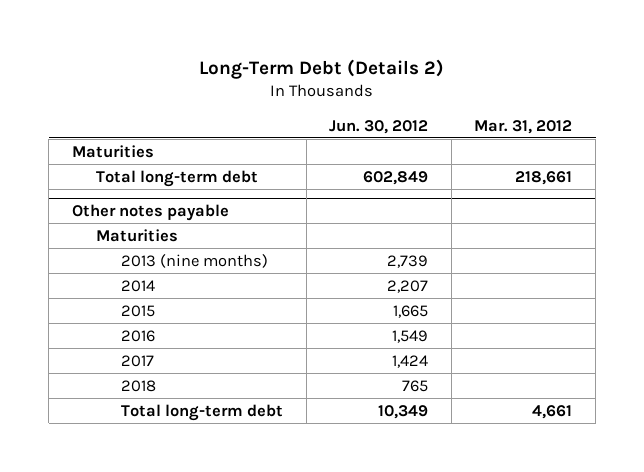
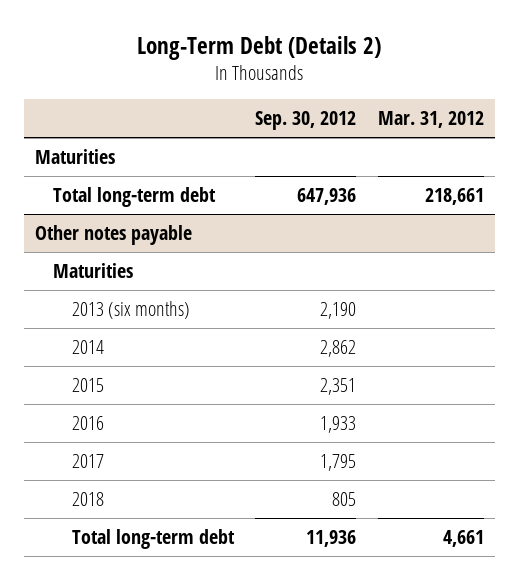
[329,119,429,134] Jun. 30, 2012 -> none
none -> [255,111,357,131] Sep. 30, 2012
[121,253,269,268] 2013 (nine months) -> [71,300,190,319] 2013 (six months)

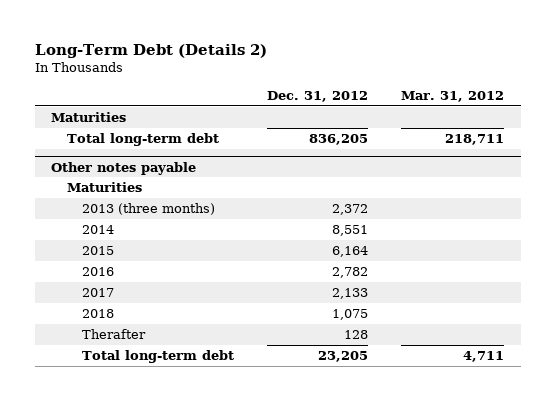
[255,111,357,131] Sep. 30, 2012 -> none
none -> [267,90,369,102] Dec. 31, 2012
[425,187,485,205] 218,661 -> [445,134,505,146] 218,711
[71,300,190,319] 2013 (six months) -> [82,203,216,216] 2013 (three months)
none -> [82,329,147,340] Therafter
[443,529,485,547] 4,661 -> [463,351,505,363] 4,711

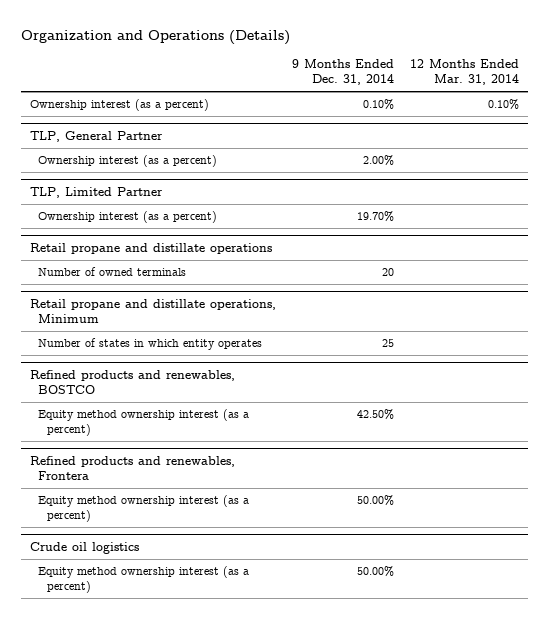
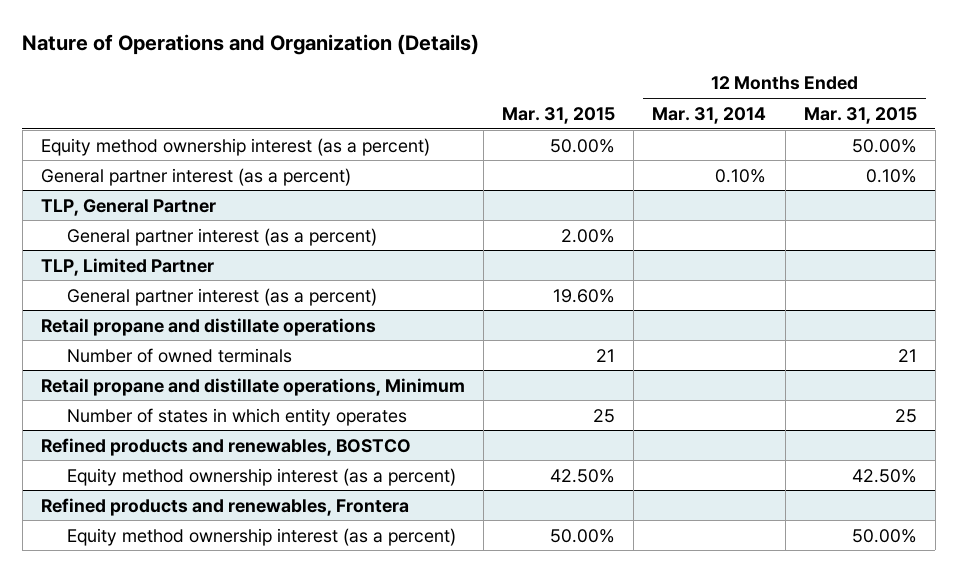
[21,30,291,46] Organization and Operations (Details) -> [22,33,480,55] Nature of Operations and Organization (Details)
[291,59,394,86] 9 Months Ended Dec. 31, 2014 -> none
none -> [502,106,616,124] Mar. 31, 2015
none -> [803,106,917,124] Mar. 31, 2015
none -> [40,137,430,156] Equity method ownership interest (as a percent)
[29,99,209,112] Ownership interest (as a percent) -> [40,167,351,186] General partner interest (as a percent)
[38,155,218,168] Ownership interest (as a percent) -> [67,227,378,246] General partner interest (as a percent)
[38,211,218,224] Ownership interest (as a percent) -> [67,287,378,306] General partner interest (as a percent)
[29,541,139,554] Crude oil logistics -> none
[38,566,250,594] Equity method ownership interest (as a percent) -> none

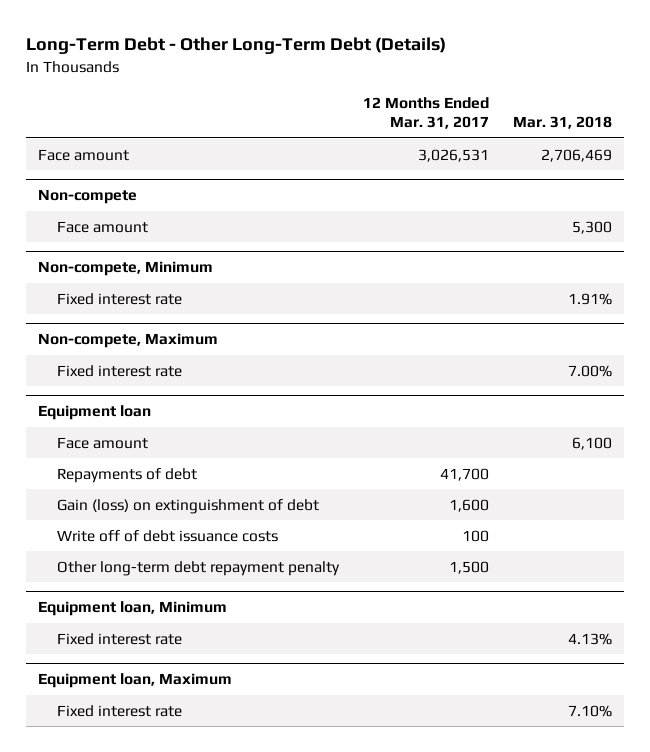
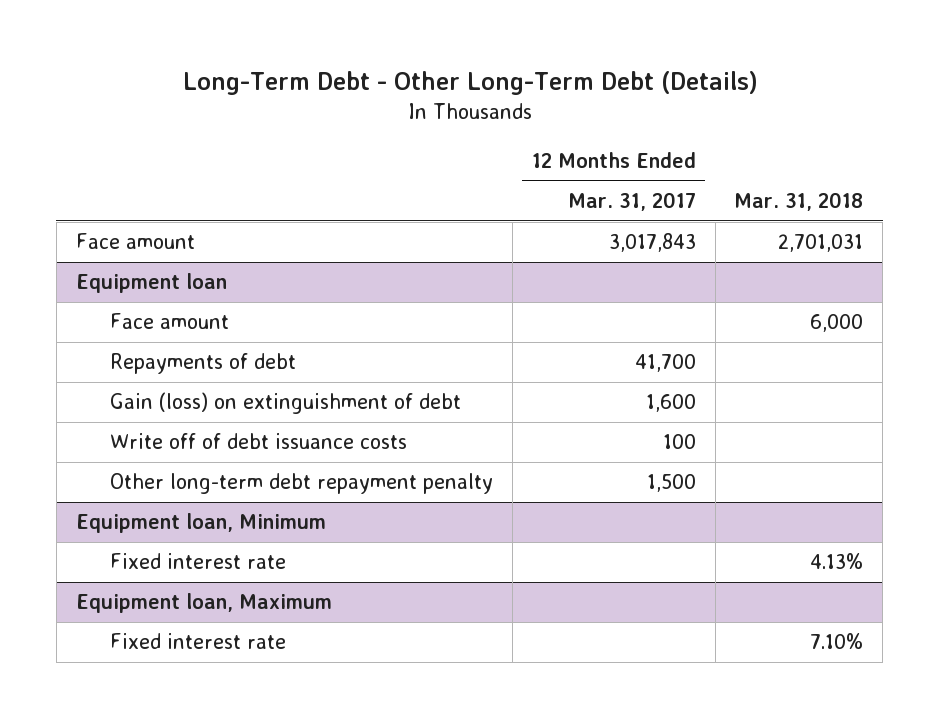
[37,189,137,205] Non-compete -> none
[56,220,148,233] Face amount -> none
[37,261,213,277] Non-compete, Minimum -> none
[56,292,182,305] Fixed interest rate -> none
[37,333,218,349] Non-compete, Maximum -> none
[56,364,182,377] Fixed interest rate -> none
[417,148,489,162] 3,026,531 -> [608,233,696,253] 3,017,843
[540,148,612,162] 2,706,469 -> [778,234,864,253] 2,701,031
[571,436,612,450] 6,100 -> [810,314,864,333] 6,000

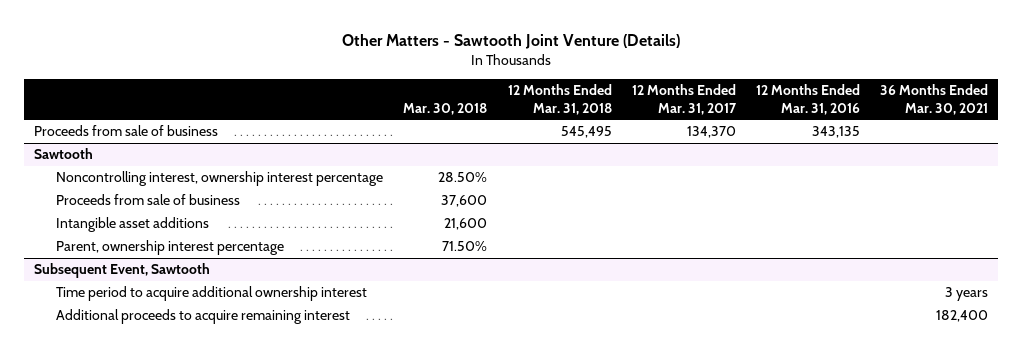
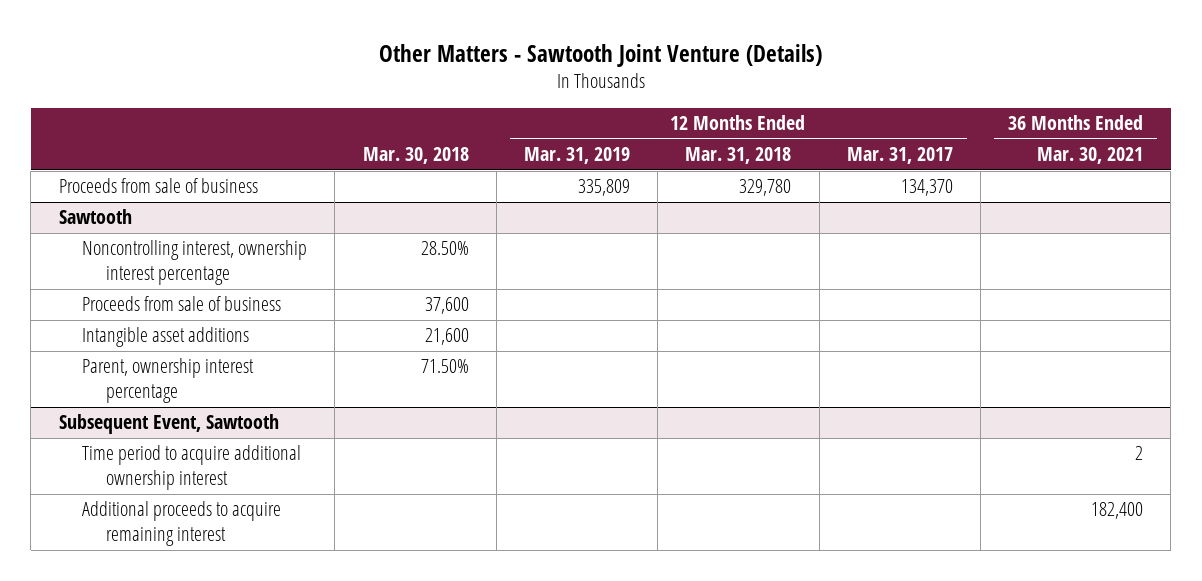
[755,84,860,115] 12 Months Ended Mar. 31, 2016 -> none
none -> [524,147,631,165] Mar. 31, 2019
[560,126,612,139] 545,495 -> [739,179,792,197] 329,780
[944,287,988,302] 3 years -> [1135,446,1144,461] 2

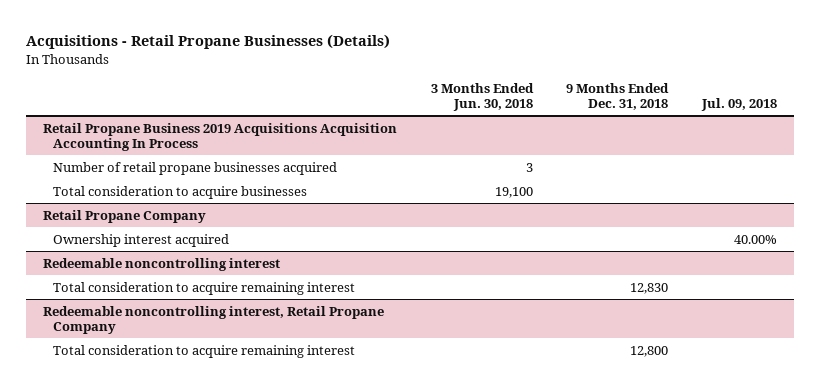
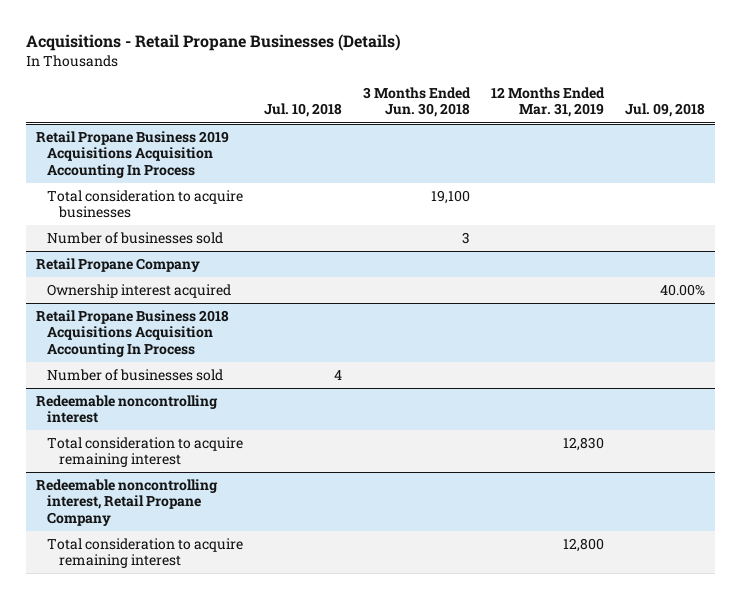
[566,83,670,110] 9 Months Ended Dec. 31, 2018 -> none
none -> [264,103,343,118] Jul. 10, 2018
none -> [490,87,605,118] 12 Months Ended Mar. 31, 2019
[53,161,338,175] Number of retail propane businesses acquired -> none
none -> [47,232,224,245] Number of businesses sold
none -> [36,310,230,357] Retail Propane Business 2018 Acquisitions Acquisition Accounting In Process
none -> [47,369,224,382] Number of businesses sold

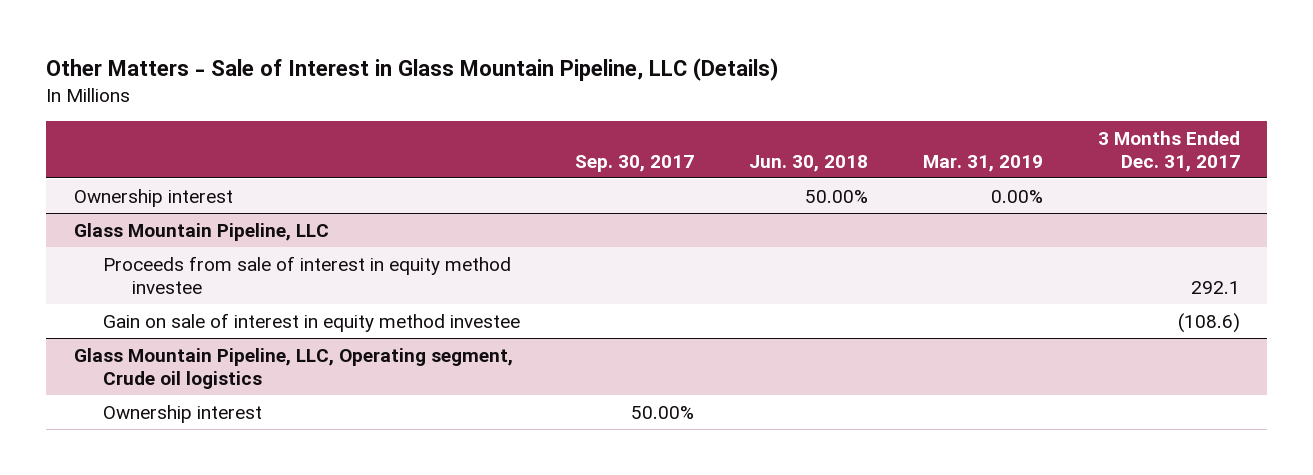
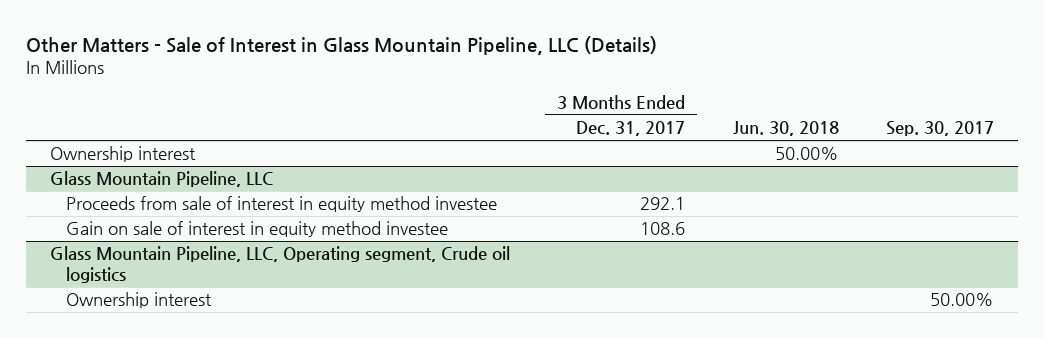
[922,154,1043,172] Mar. 31, 2019 -> none
[1177,312,1240,333] (108.6) -> [640,222,686,236] 108.6

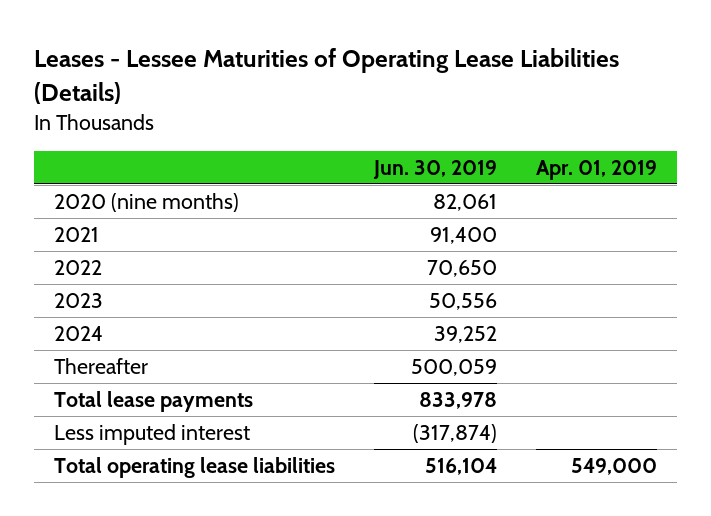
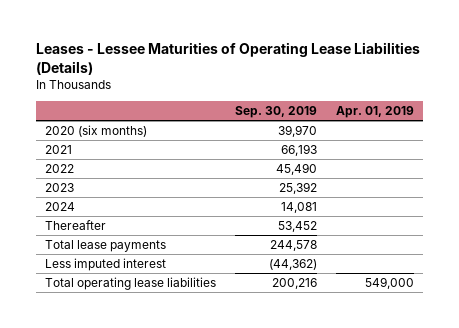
[373,159,498,179] Jun. 30, 2019 -> none
none -> [234,106,317,119] Sep. 30, 2019
[53,192,239,212] 2020 (nine months) -> [45,124,148,137] 2020 (six months)

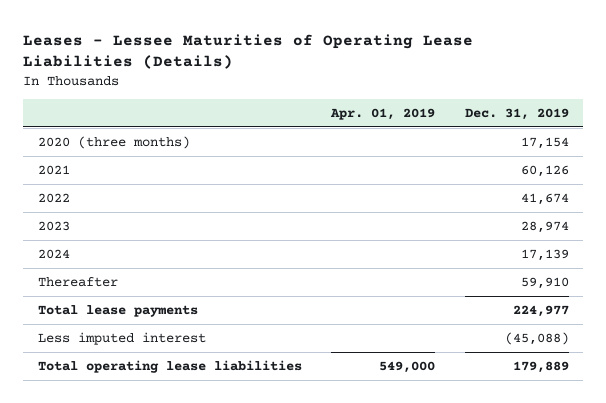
[234,106,317,119] Sep. 30, 2019 -> none
none -> [464,108,569,121] Dec. 31, 2019
[45,124,148,137] 2020 (six months) -> [37,135,190,149] 2020 (three months)

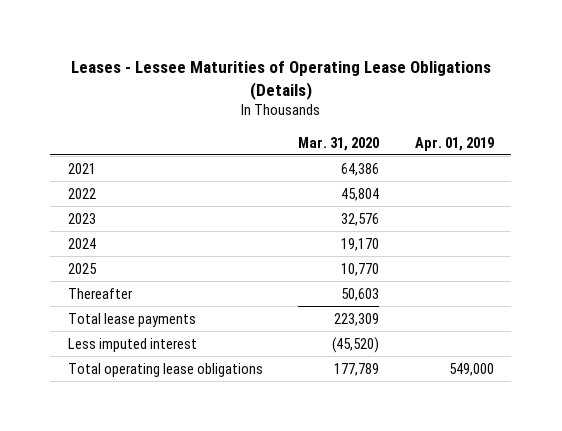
[23,33,474,70] Leases - Lessee Maturities of Operating Lease Liabilities (Details) -> [70,61,491,100] Leases - Lessee Maturities of Operating Lease Obligations (Details)
[464,108,569,121] Dec. 31, 2019 -> none
none -> [298,136,380,151] Mar. 31, 2020
[37,135,190,149] 2020 (three months) -> none
none -> [68,262,98,274] 2025
[37,359,302,373] Total operating lease liabilities -> [68,362,264,377] Total operating lease obligations

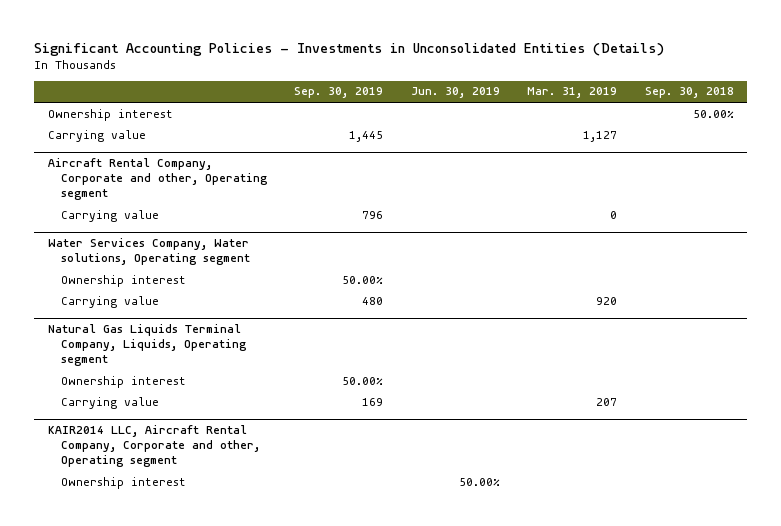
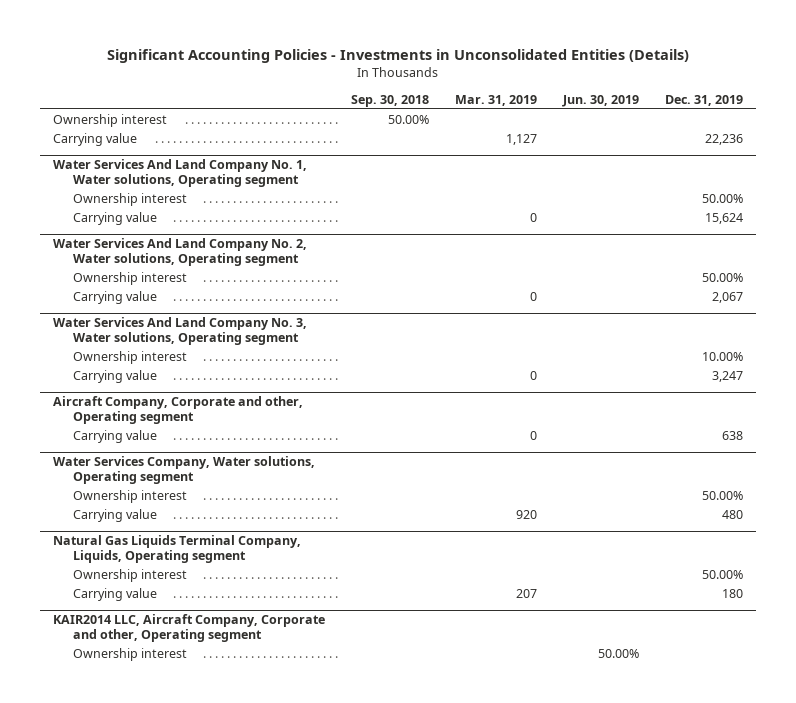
[294,87,384,99] Sep. 30, 2019 -> none
none -> [664,95,743,107] Dec. 31, 2019
none -> [53,159,308,188] Water Services And Land Company No. 1, Water solutions, Operating segment
none -> [73,193,188,207] Ownership interest
none -> [73,212,158,226] Carrying value
none -> [53,238,308,267] Water Services And Land Company No. 2, Water solutions, Operating segment
none -> [73,272,188,286] Ownership interest
none -> [73,291,158,305] Carrying value
none -> [53,317,308,346] Water Services And Land Company No. 3, Water solutions, Operating segment
none -> [73,351,188,365] Ownership interest
none -> [73,370,158,384] Carrying value
[47,158,268,201] Aircraft Rental Company, Corporate and other, Operating segment -> [53,396,304,425] Aircraft Company, Corporate and other, Operating segment
[47,425,260,468] KAIR2014 LLC, Aircraft Rental Company, Corporate and other, Operating segment -> [53,614,326,643] KAIR2014 LLC, Aircraft Company, Corporate and other, Operating segment

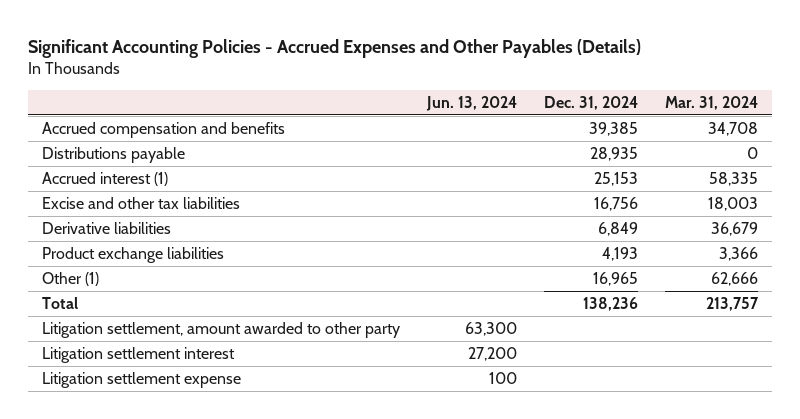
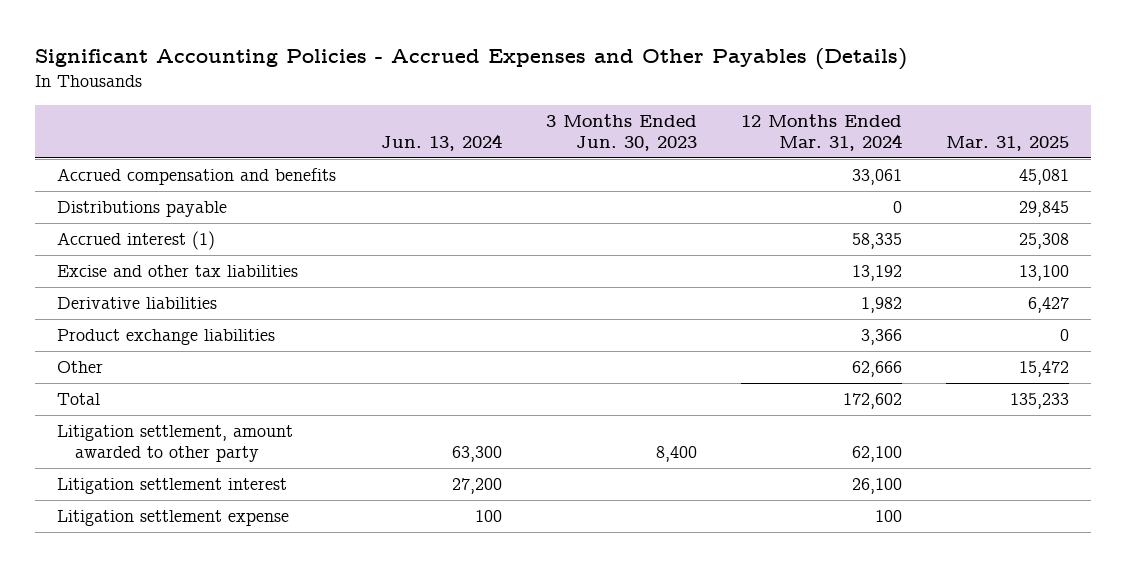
[543,95,638,110] Dec. 31, 2024 -> none
[665,95,759,110] Mar. 31, 2024 -> none
none -> [545,114,697,151] 3 Months Ended Jun. 30, 2023
none -> [741,114,903,151] 12 Months Ended Mar. 31, 2024
none -> [946,135,1070,151] Mar. 31, 2025
[41,271,99,286] Other (1) -> [57,361,104,374] Other

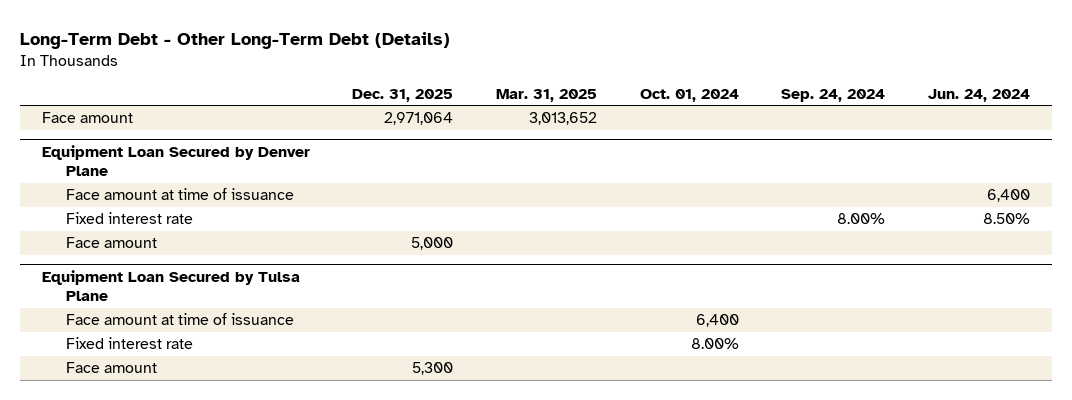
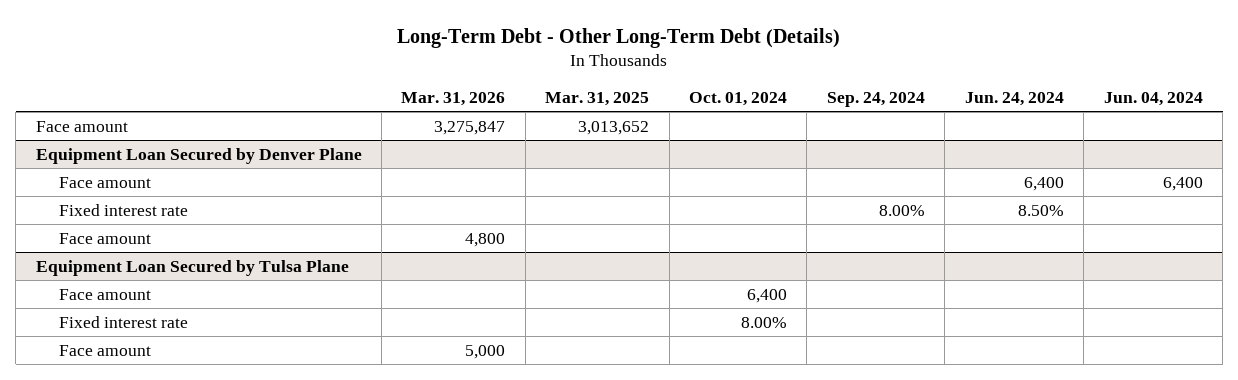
[352,88,454,102] Dec. 31, 2025 -> none
none -> [401,92,506,107] Mar. 31, 2026
none -> [1103,92,1203,107] Jun. 04, 2024
[65,188,294,201] Face amount at time of issuance -> [59,176,152,188] Face amount
[65,313,294,326] Face amount at time of issuance -> [59,288,152,300] Face amount

